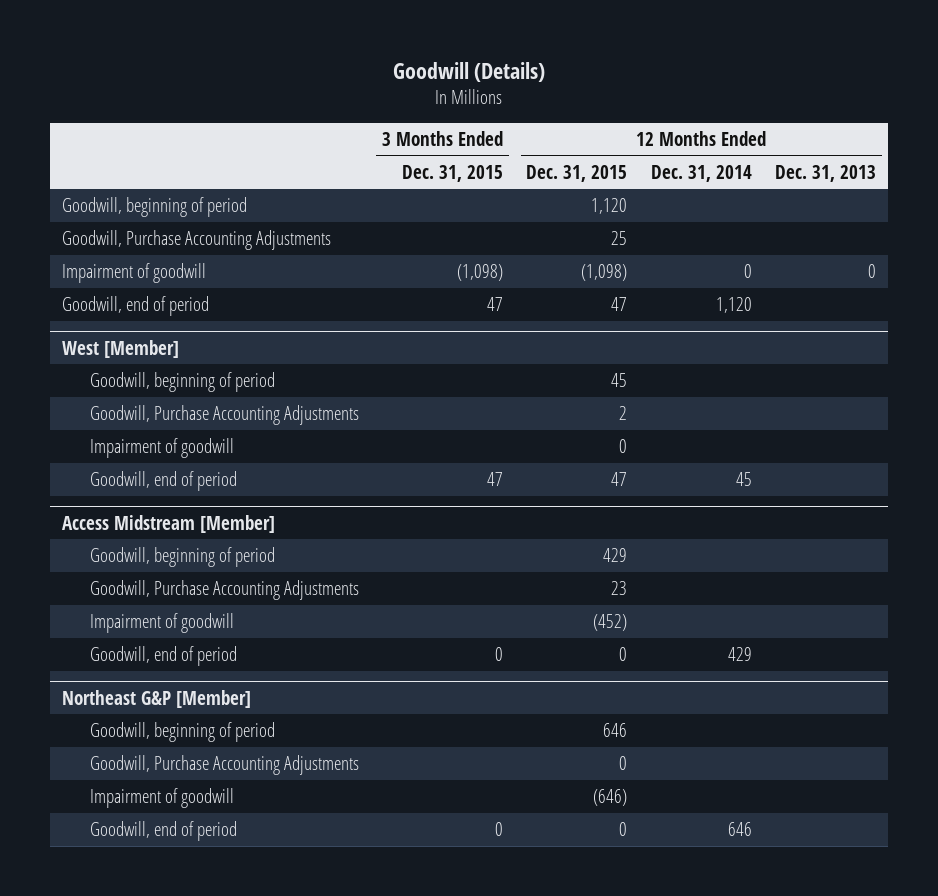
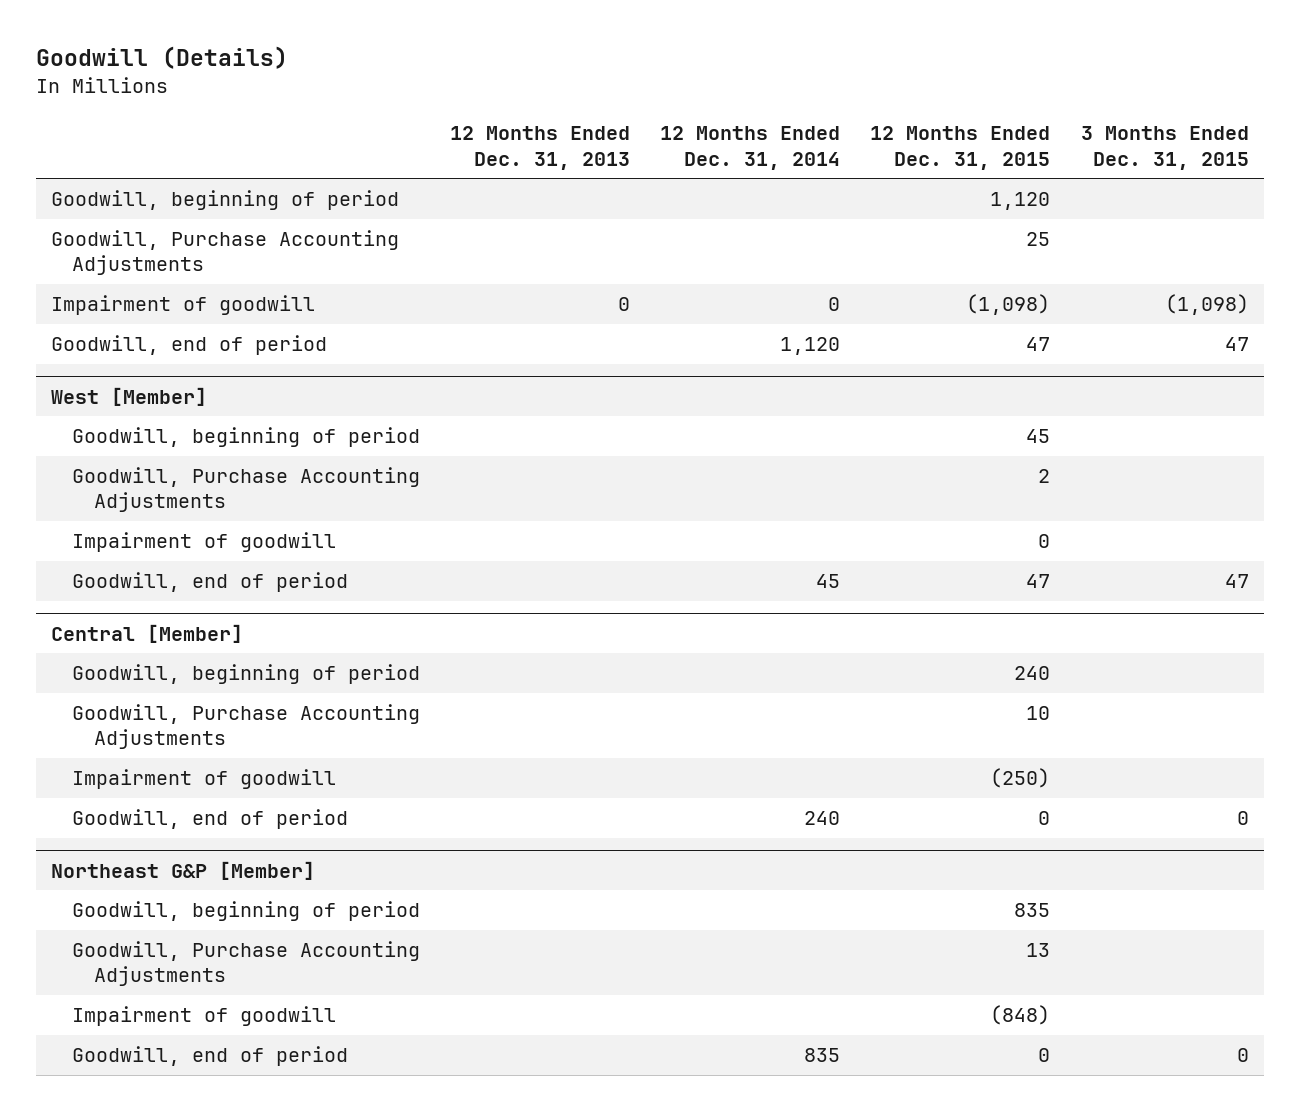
[61,514,275,533] Access Midstream [Member] -> none
none -> [50,623,243,643] Central [Member]
[603,547,628,562] 429 -> [1014,666,1051,681] 240
[611,580,628,595] 23 -> [1026,706,1051,721] 10
[593,613,628,631] (452) -> [990,768,1051,789] (250)
[727,646,752,661] 429 -> [804,811,841,826] 240
[603,722,628,737] 646 -> [1014,903,1051,918] 835
[619,755,628,770] 0 -> [1026,943,1051,958] 13
[593,788,628,806] (646) -> [990,1005,1051,1026] (848)
[727,821,752,836] 646 -> [804,1048,841,1063] 835

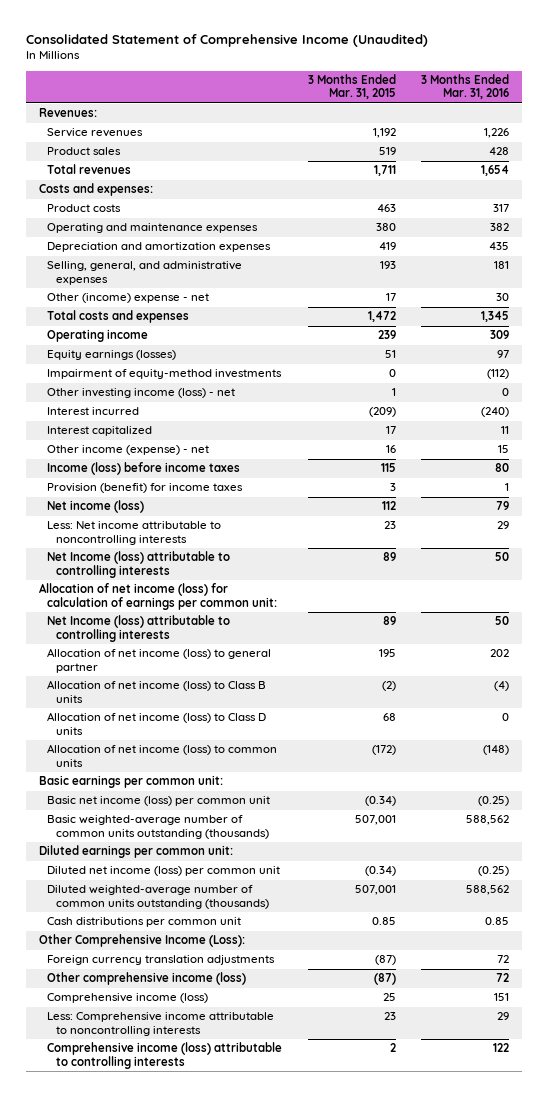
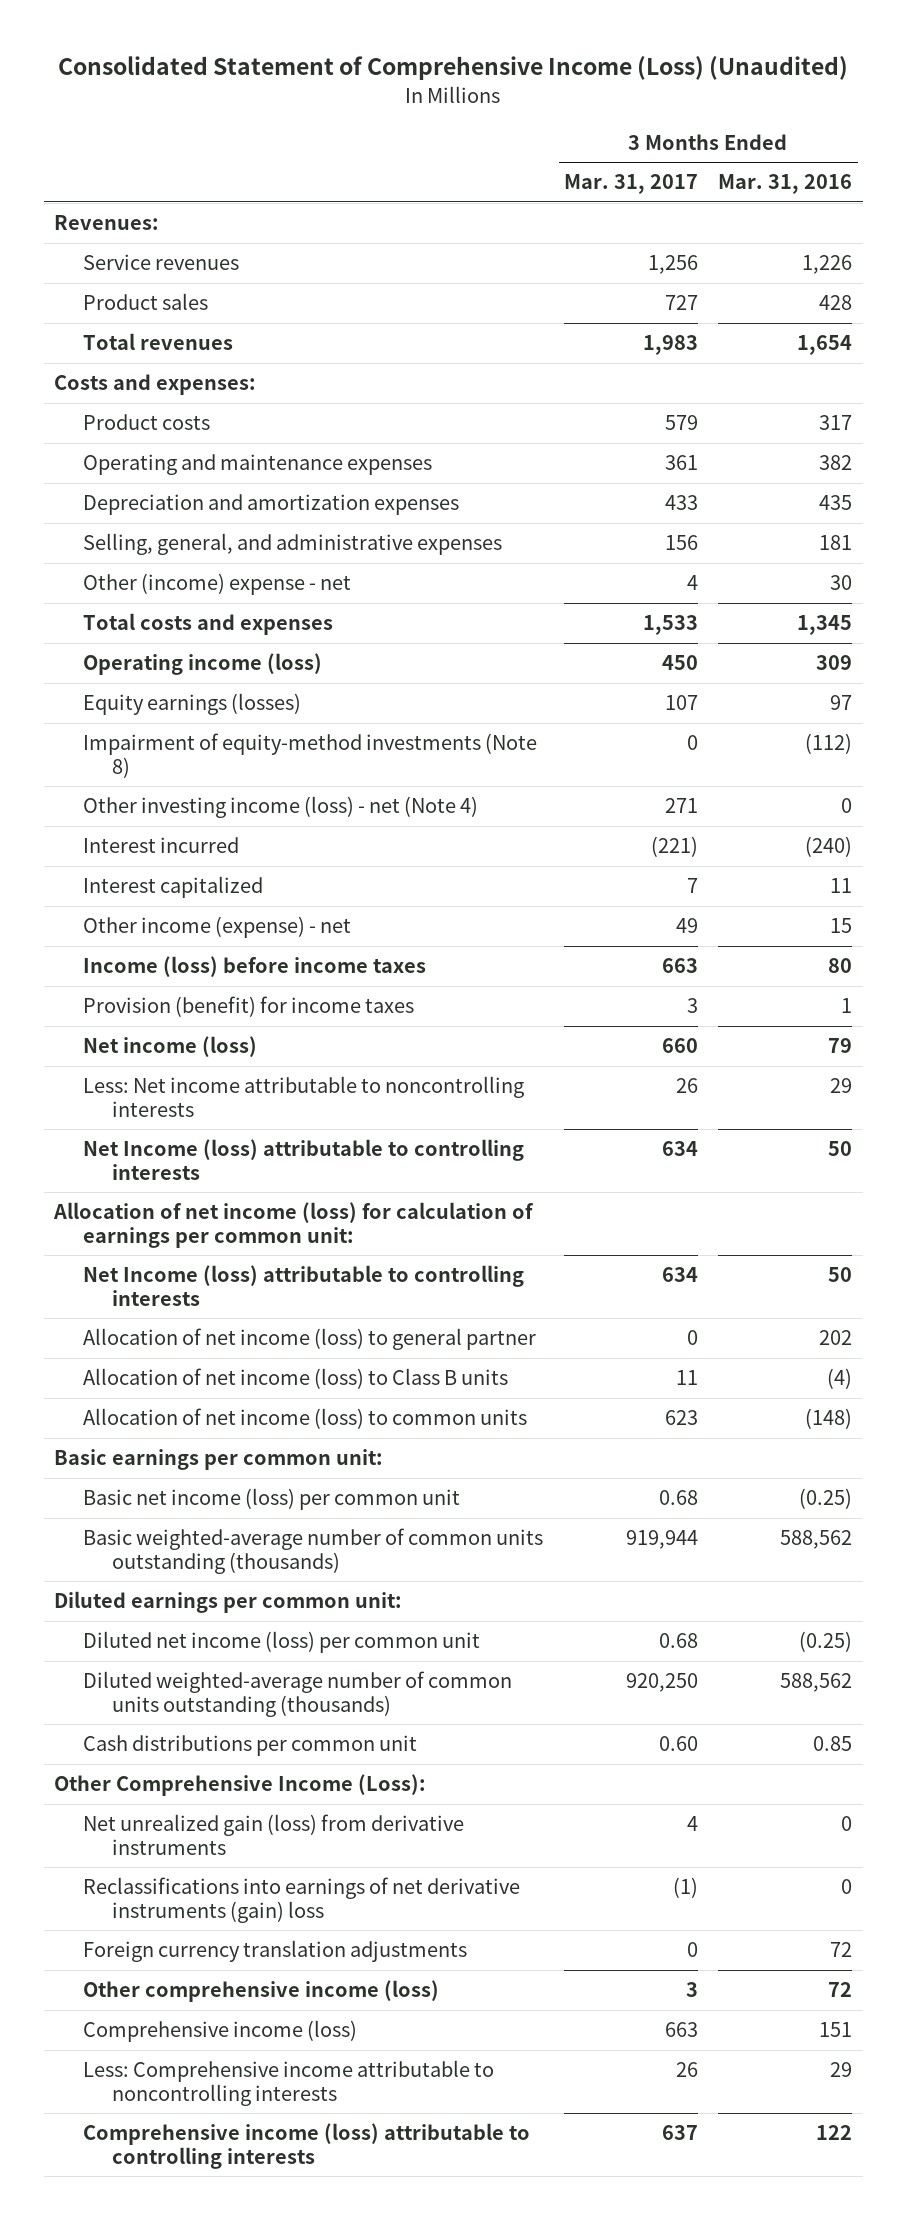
[26,33,429,47] Consolidated Statement of Comprehensive Income (Unaudited) -> [58,56,849,81] Consolidated Statement of Comprehensive Income (Loss) (Unaudited)
[307,73,396,100] 3 Months Ended Mar. 31, 2015 -> none
none -> [563,174,698,195] Mar. 31, 2017
[47,329,149,343] Operating income -> [83,653,323,676] Operating income (loss)
[47,369,283,380] Impairment of equity-method investments -> [83,733,538,778] Impairment of equity-method investments (Note 8)
[47,388,236,399] Other investing income (loss) - net -> [83,796,479,819] Other investing income (loss) - net (Note 4)
[47,712,267,735] Allocation of net income (loss) to Class D units -> none
none -> [83,1814,465,1855] Net unrealized gain (loss) from derivative instruments
none -> [83,1877,521,1923] Reclassifications into earnings of net derivative instruments (gain) loss

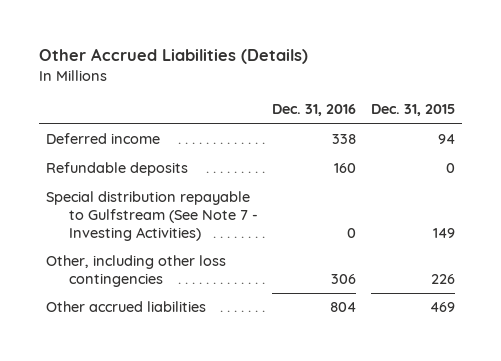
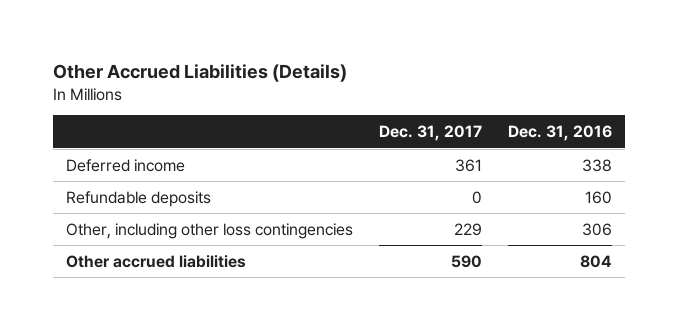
[370,104,455,117] Dec. 31, 2015 -> none
none -> [379,125,483,142] Dec. 31, 2017
[46,191,258,241] Special distribution repayable to Gulfstream (See Note 7 - Investing Activities) -> none

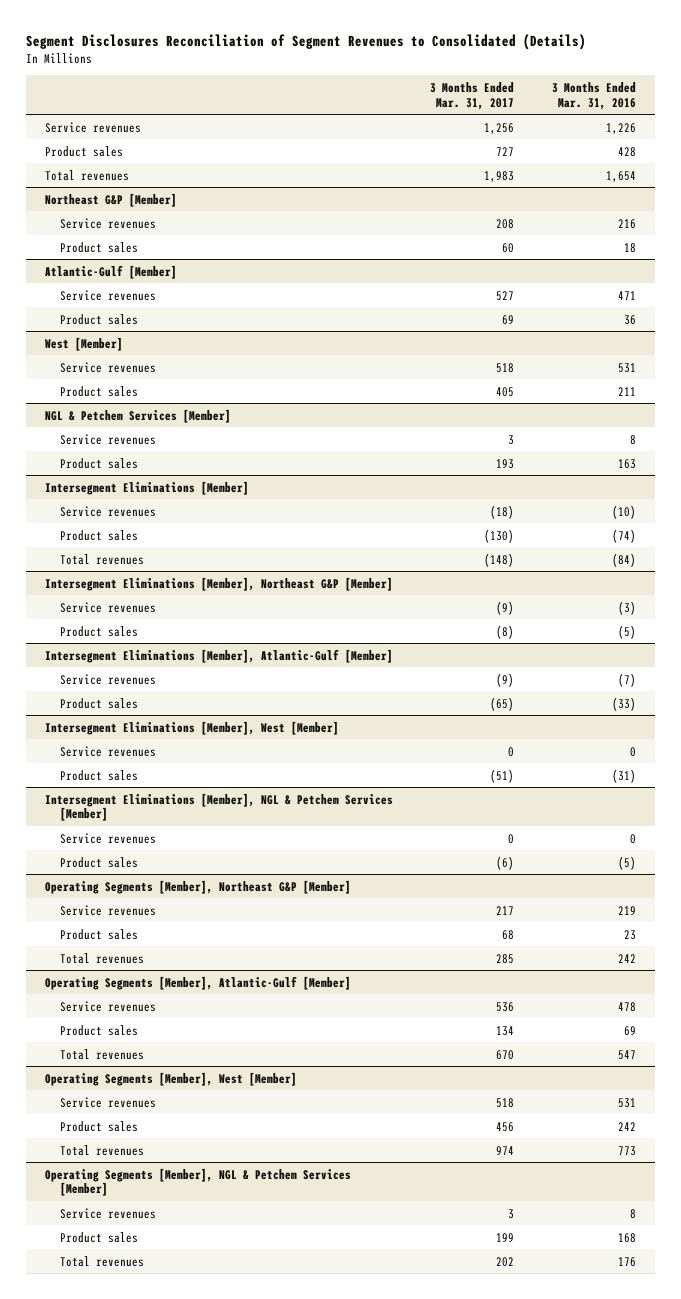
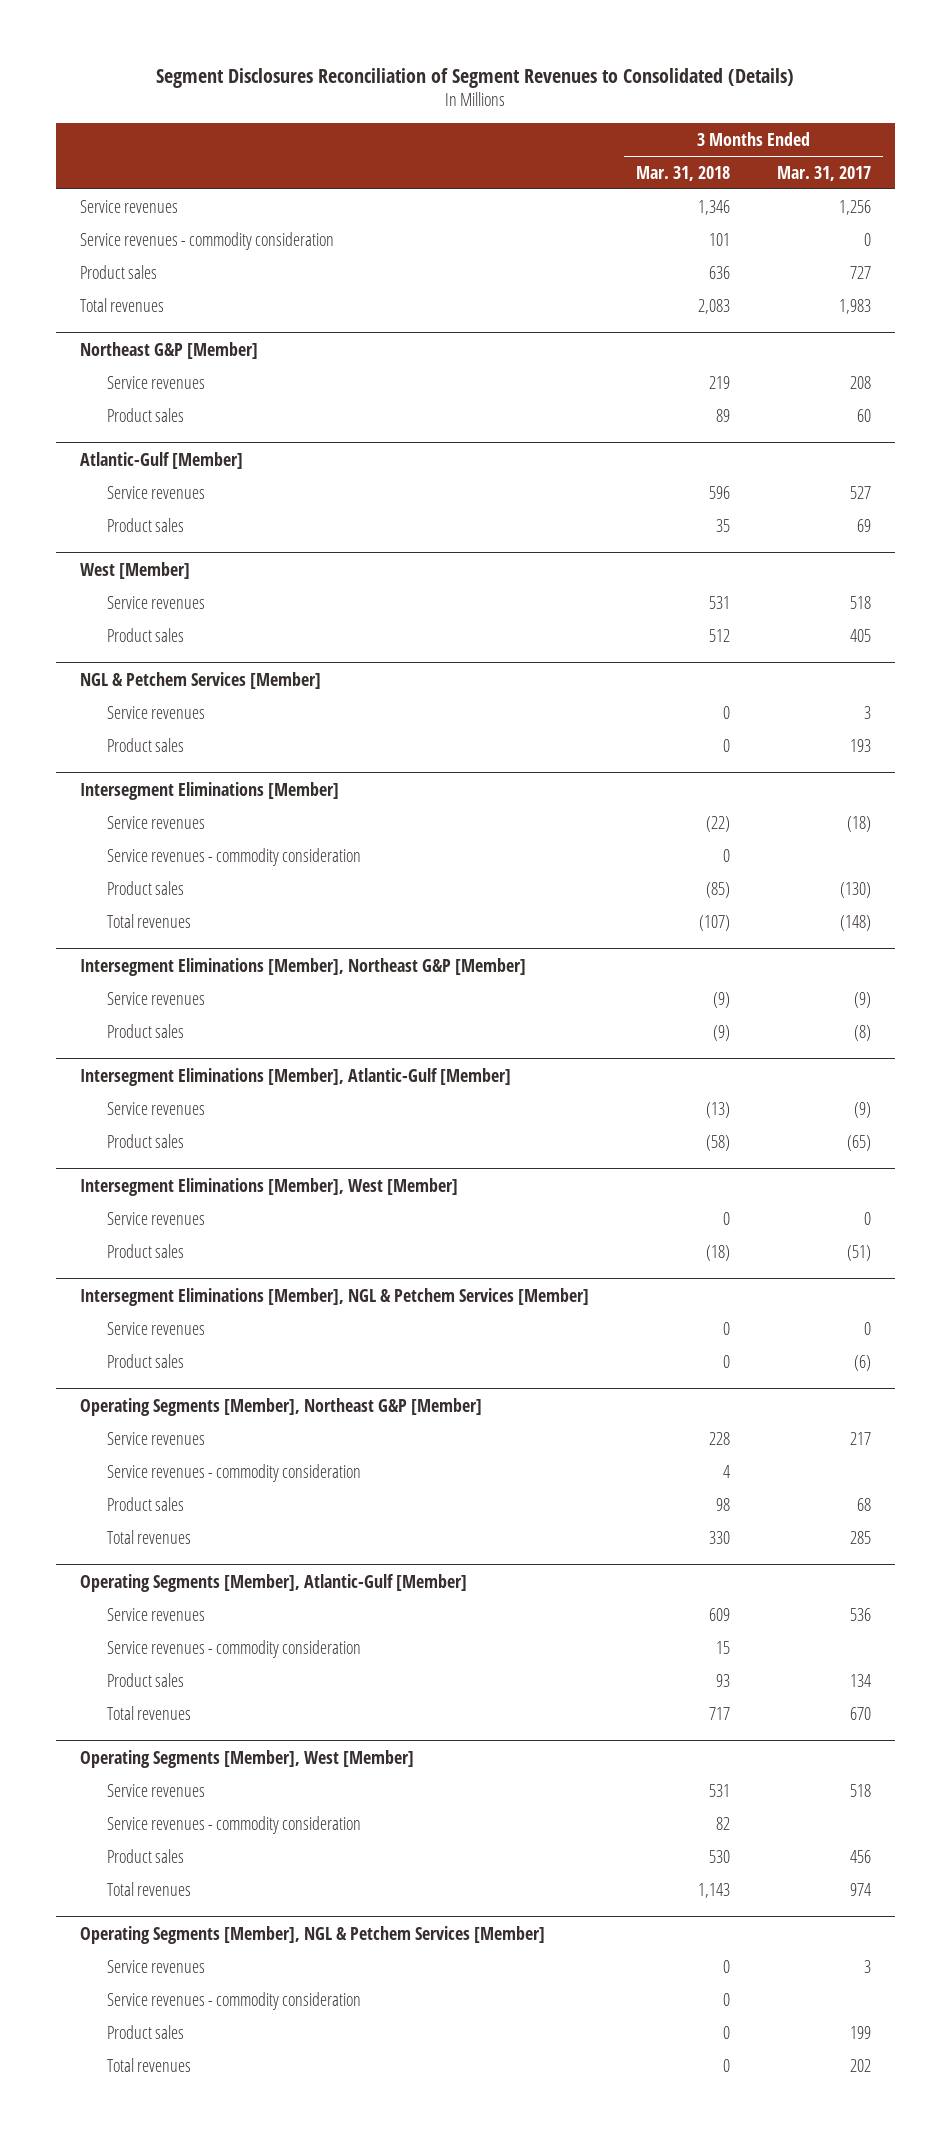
[552,81,637,110] 3 Months Ended Mar. 31, 2016 -> none
none -> [635,165,730,181] Mar. 31, 2018
none -> [79,231,334,250] Service revenues - commodity consideration
none -> [106,847,361,866] Service revenues - commodity consideration
none -> [106,1463,361,1482] Service revenues - commodity consideration
none -> [106,1639,361,1658] Service revenues - commodity consideration
none -> [106,1815,361,1834] Service revenues - commodity consideration
none -> [106,1991,361,2010] Service revenues - commodity consideration

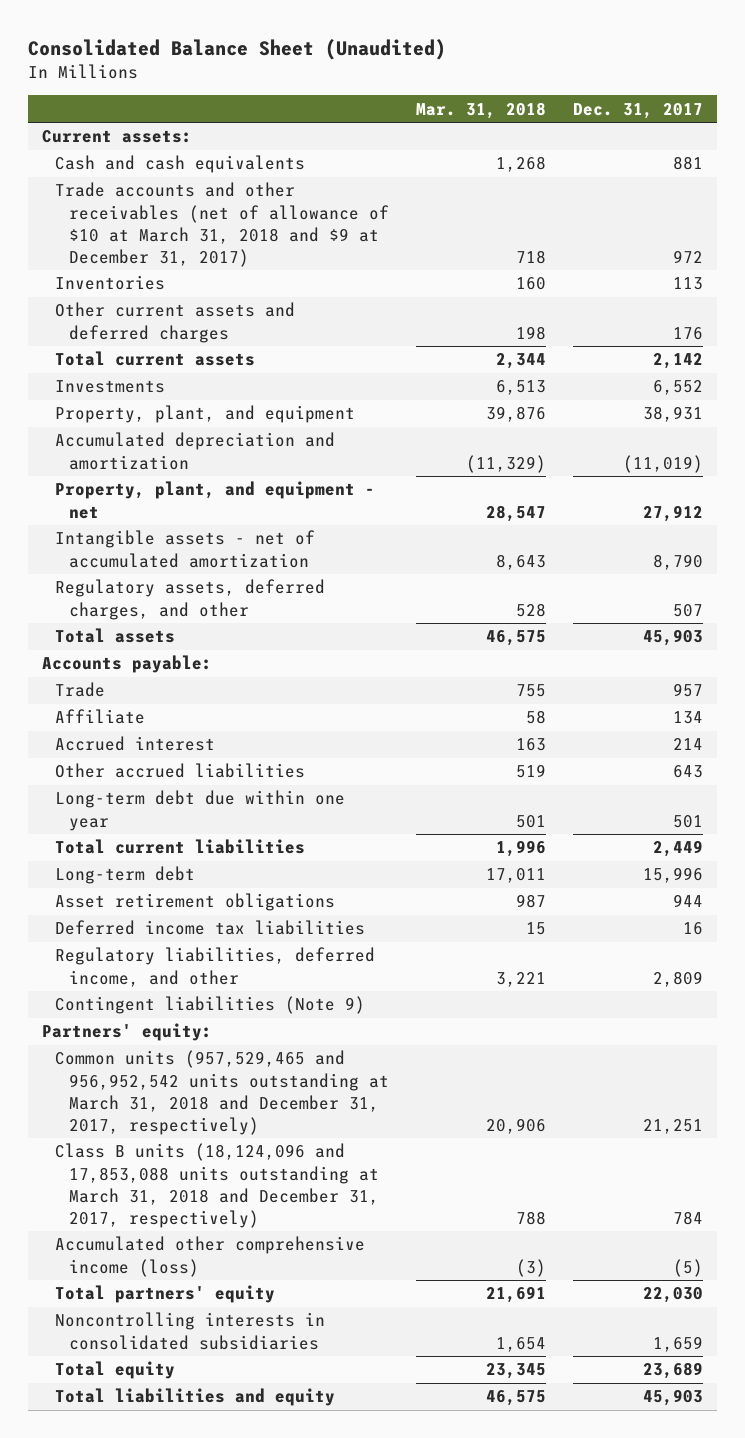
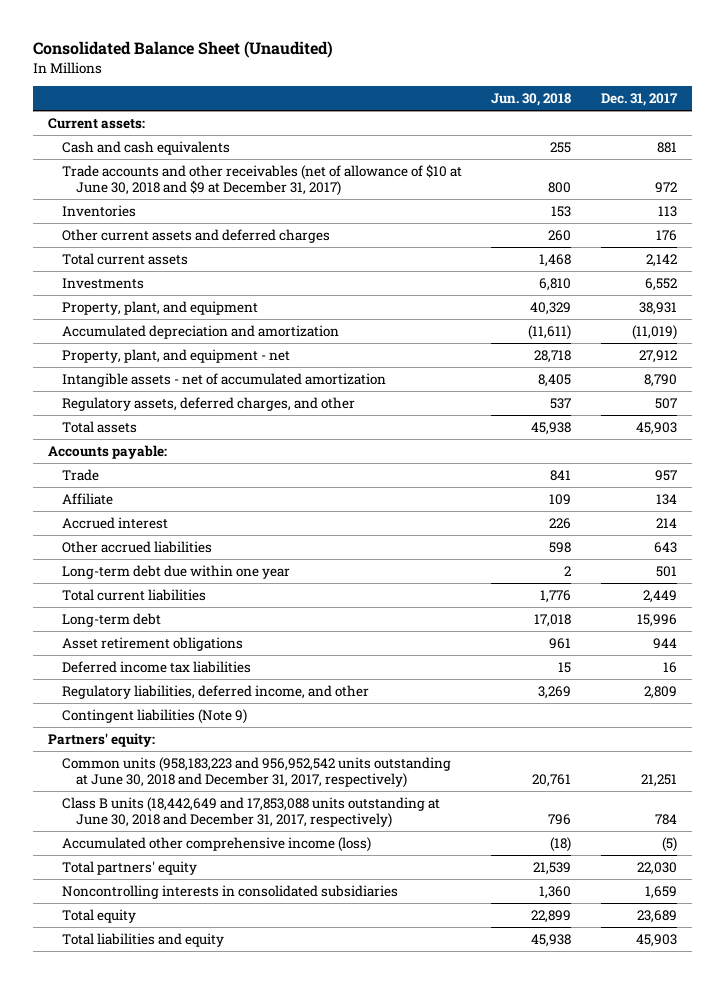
[415,101,546,119] Mar. 31, 2018 -> none
none -> [491,93,572,107] Jun. 30, 2018
[55,182,389,267] Trade accounts and other receivables (net of allowance of $10 at March 31, 2018 and $9 at December 31, 2017) -> [61,163,462,197] Trade accounts and other receivables (net of allowance of $10 at June 30, 2018 and $9 at December 31, 2017)
[55,1050,389,1135] Common units (957,529,465 and 956,952,542 units outstanding at March 31, 2018 and December 31, 2017, respectively) -> [61,756,451,789] Common units (958,183,223 and 956,952,542 units outstanding at June 30, 2018 and December 31, 2017, respectively)
[55,1143,379,1228] Class B units (18,124,096 and 17,853,088 units outstanding at March 31, 2018 and December 31, 2017, respectively) -> [61,796,440,829] Class B units (18,442,649 and 17,853,088 units outstanding at June 30, 2018 and December 31, 2017, respectively)

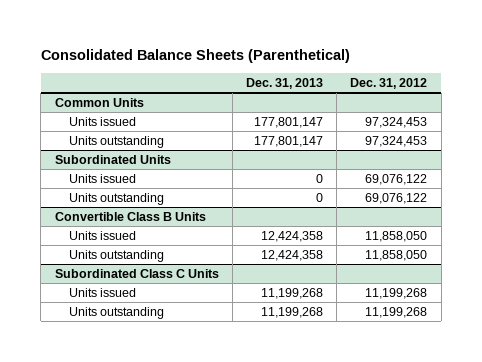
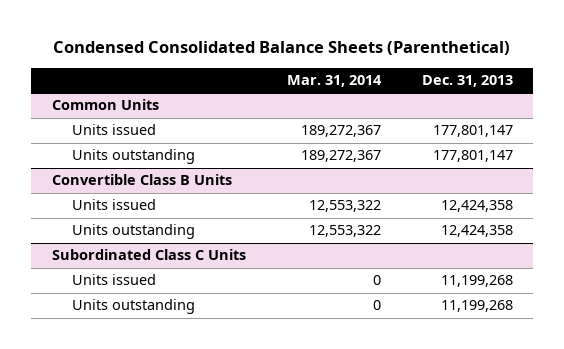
[40,49,350,64] Consolidated Balance Sheets (Parenthetical) -> [53,41,511,56] Condensed Consolidated Balance Sheets (Parenthetical)
[350,78,428,90] Dec. 31, 2012 -> none
none -> [286,75,382,88] Mar. 31, 2014
[54,155,171,165] Subordinated Units -> none
[68,174,136,184] Units issued -> none
[68,193,164,206] Units outstanding -> none

